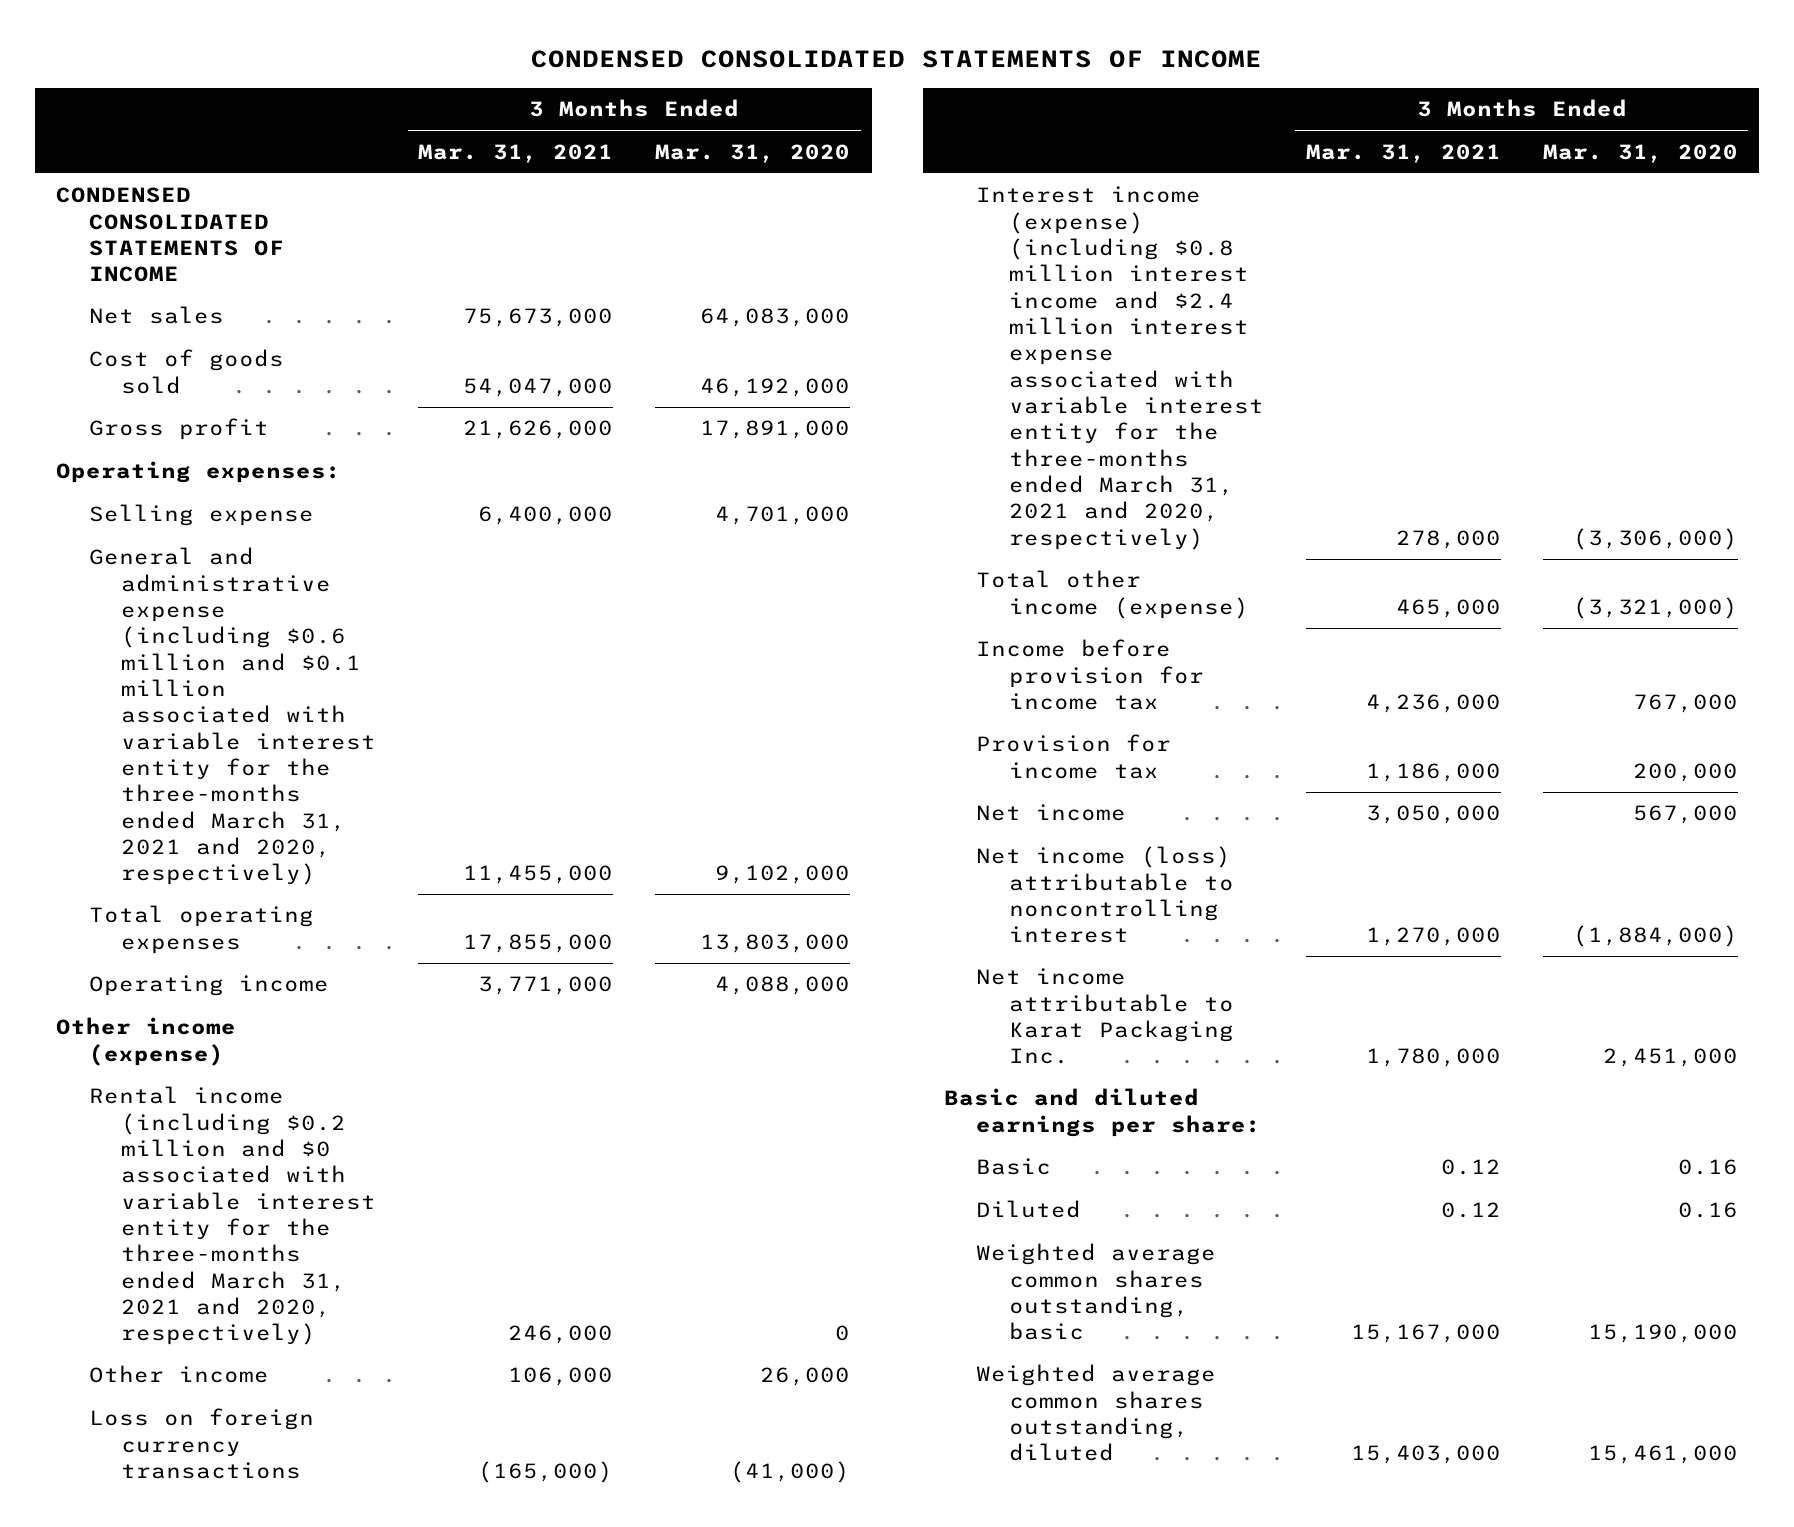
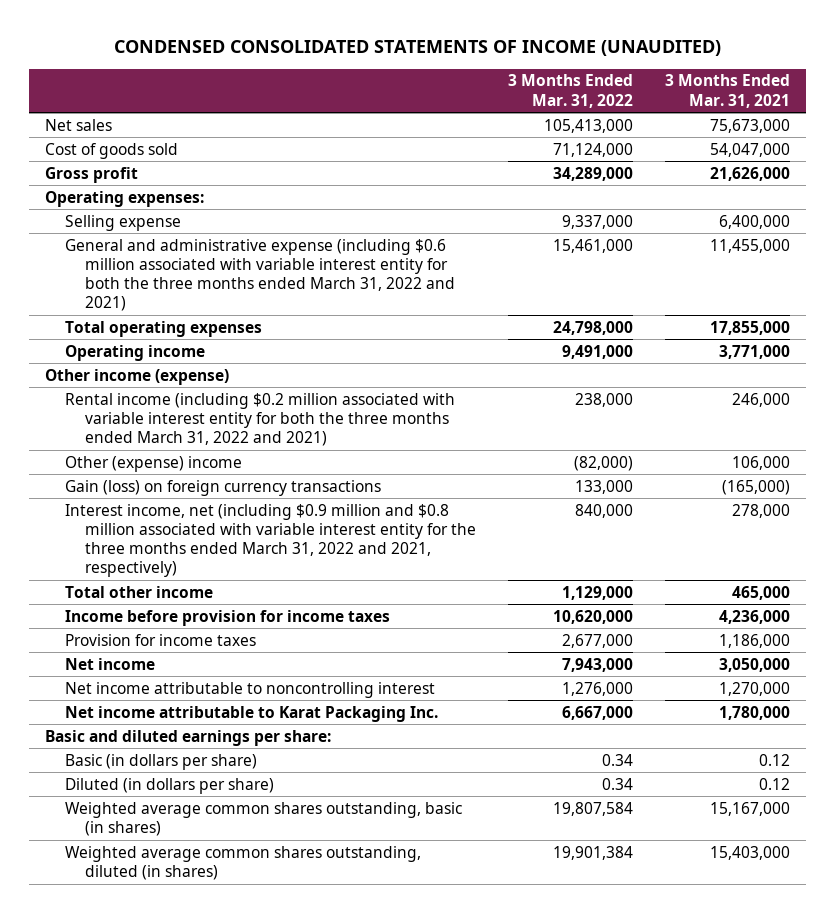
[531,50,1263,69] CONDENSED CONSOLIDATED STATEMENTS OF INCOME -> [113,40,721,57] CONDENSED CONSOLIDATED STATEMENTS OF INCOME (UNAUDITED)
[655,143,851,163] Mar. 31, 2020 -> none
none -> [508,74,634,108] 3 Months Ended Mar. 31, 2022
[56,187,284,283] CONDENSED CONSOLIDATED STATEMENTS OF INCOME -> none
[88,547,377,886] General and administrative expense (including $0.6 million and $0.1 million associated with variable interest entity for the three-months ended March 31, 2021 and 2020, respectively) -> [64,238,455,312] General and administrative expense (including $0.6 million associated with variable interest entity for both the three months ended March 31, 2022 and 2021)
[88,1086,377,1346] Rental income (including $0.2 million and $0 associated with variable interest entity for the three-months ended March 31, 2021 and 2020, respectively) -> [64,392,455,447] Rental income (including $0.2 million associated with variable interest entity for both the three months ended March 31, 2022 and 2021)
[88,1365,269,1384] Other income -> [64,455,242,472] Other (expense) income
[88,1408,314,1480] Loss on foreign currency transactions -> [64,479,381,496] Gain (loss) on foreign currency transactions
[976,186,1264,550] Interest income (expense) (including $0.8 million interest income and $2.4 million interest expense associated with variable interest entity for the three-months ended March 31, 2021 and 2020, respectively) -> [64,503,476,578] Interest income, net (including $0.9 million and $0.8 million associated with variable interest entity for the three months ended March 31, 2022 and 2021, respectively)
[976,570,1249,619] Total other income (expense) -> [64,585,213,598] Total other income
[976,639,1204,711] Income before provision for income tax -> [64,609,390,626] Income before provision for income taxes
[976,734,1172,779] Provision for income tax -> [64,633,256,646] Provision for income taxes
[976,846,1234,944] Net income (loss) attributable to noncontrolling interest -> [64,681,435,698] Net income attributable to noncontrolling interest
[976,1158,1052,1176] Basic -> [64,753,257,770] Basic (in dollars per share)
[976,1200,1082,1219] Diluted -> [64,777,274,794] Diluted (in dollars per share)
[976,1243,1217,1341] Weighted average common shares outstanding, basic -> [64,801,462,837] Weighted average common shares outstanding, basic (in shares)
[976,1364,1217,1462] Weighted average common shares outstanding, diluted -> [64,845,421,881] Weighted average common shares outstanding, diluted (in shares)

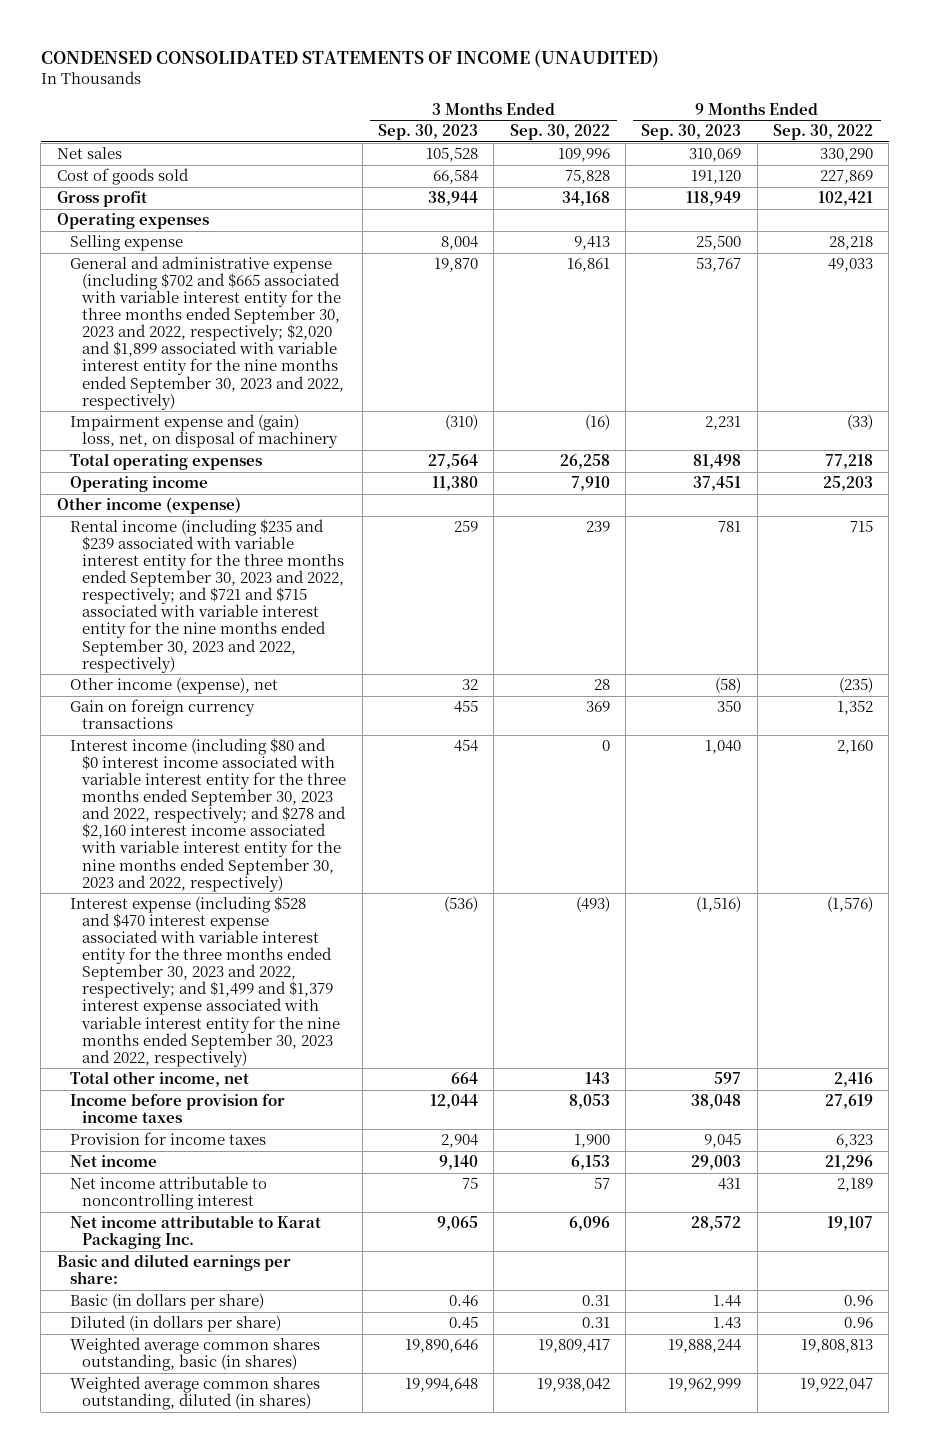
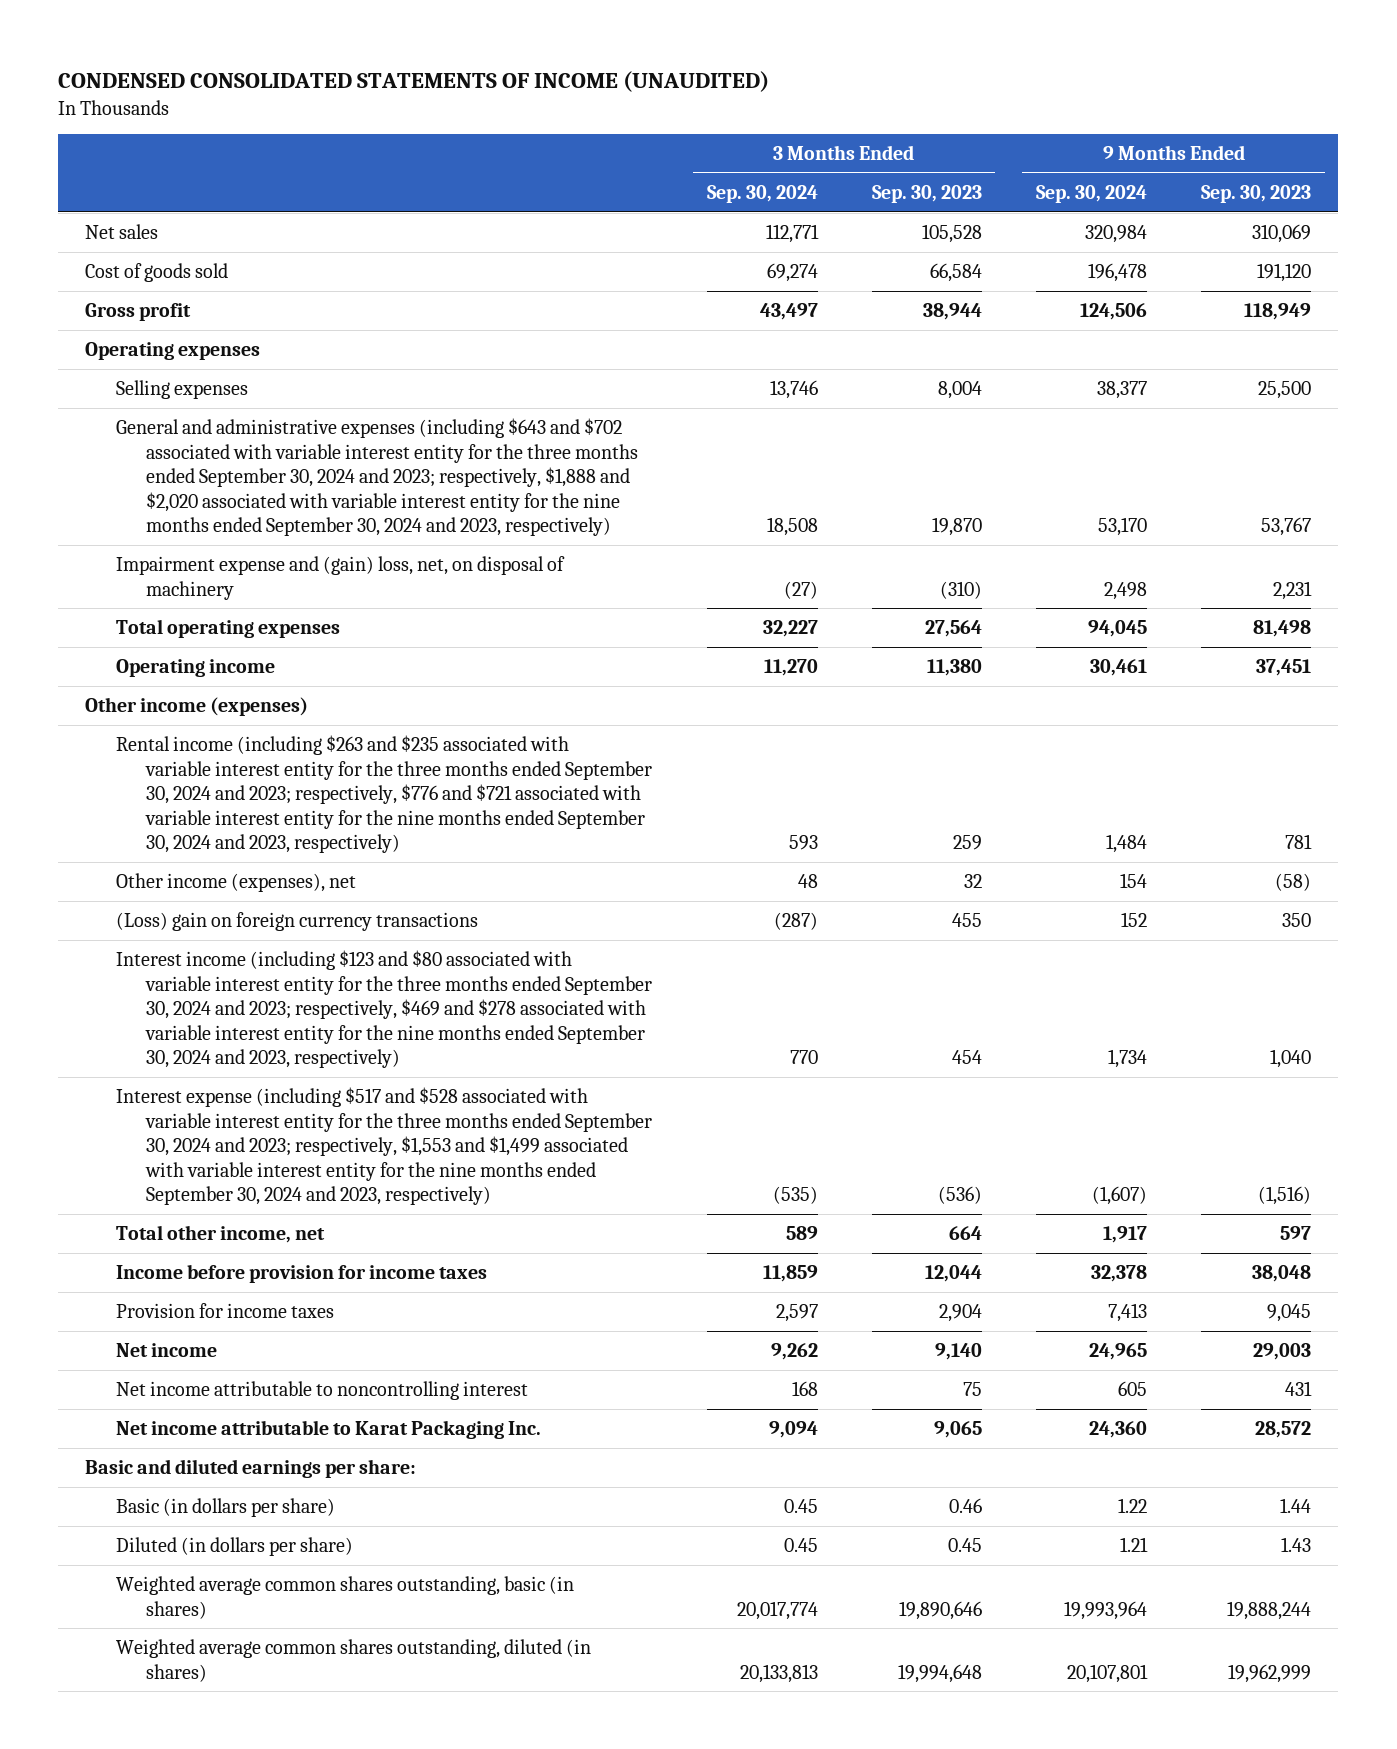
[509,124,610,141] Sep. 30, 2022 -> none
[772,124,873,141] Sep. 30, 2022 -> none
none -> [706,184,818,203] Sep. 30, 2024
none -> [1036,184,1148,203] Sep. 30, 2024
[69,235,183,252] Selling expense -> [115,380,248,400] Selling expenses
[69,256,345,410] General and administrative expense (including $702 and $665 associated with variable interest entity for the three months ended September 30, 2023 and 2022, respectively; $2,020 and $1,899 associated with variable interest entity for the nine months ended September 30, 2023 and 2022, respectively) -> [115,418,639,537] General and administrative expenses (including $643 and $702 associated with variable interest entity for the three months ended September 30, 2024 and 2023; respectively, $1,888 and $2,020 associated with variable interest entity for the nine months ended September 30, 2024 and 2023, respectively)
[56,497,241,515] Other income (expense) -> [85,697,309,717] Other income (expenses)
[69,519,345,673] Rental income (including $235 and $239 associated with variable interest entity for the three months ended September 30, 2023 and 2022, respectively; and $721 and $715 associated with variable interest entity for the nine months ended September 30, 2023 and 2022, respectively) -> [115,735,653,854] Rental income (including $263 and $235 associated with variable interest entity for the three months ended September 30, 2024 and 2023; respectively, $776 and $721 associated with variable interest entity for the nine months ended September 30, 2024 and 2023, respectively)
[69,677,278,695] Other income (expense), net -> [115,873,356,893] Other income (expenses), net
[69,699,255,730] Gain on foreign currency transactions -> [115,912,478,932] (Loss) gain on foreign currency transactions
[69,738,347,892] Interest income (including $80 and $0 interest income associated with variable interest entity for the three months ended September 30, 2023 and 2022, respectively; and $278 and $2,160 interest income associated with variable interest entity for the nine months ended September 30, 2023 and 2022, respectively) -> [115,950,653,1069] Interest income (including $123 and $80 associated with variable interest entity for the three months ended September 30, 2024 and 2023; respectively, $469 and $278 associated with variable interest entity for the nine months ended September 30, 2024 and 2023, respectively)
[69,896,341,1067] Interest expense (including $528 and $470 interest expense associated with variable interest entity for the three months ended September 30, 2023 and 2022, respectively; and $1,499 and $1,379 interest expense associated with variable interest entity for the nine months ended September 30, 2023 and 2022, respectively) -> [115,1087,653,1206] Interest expense (including $517 and $528 associated with variable interest entity for the three months ended September 30, 2024 and 2023; respectively, $1,553 and $1,499 associated with variable interest entity for the nine months ended September 30, 2024 and 2023, respectively)

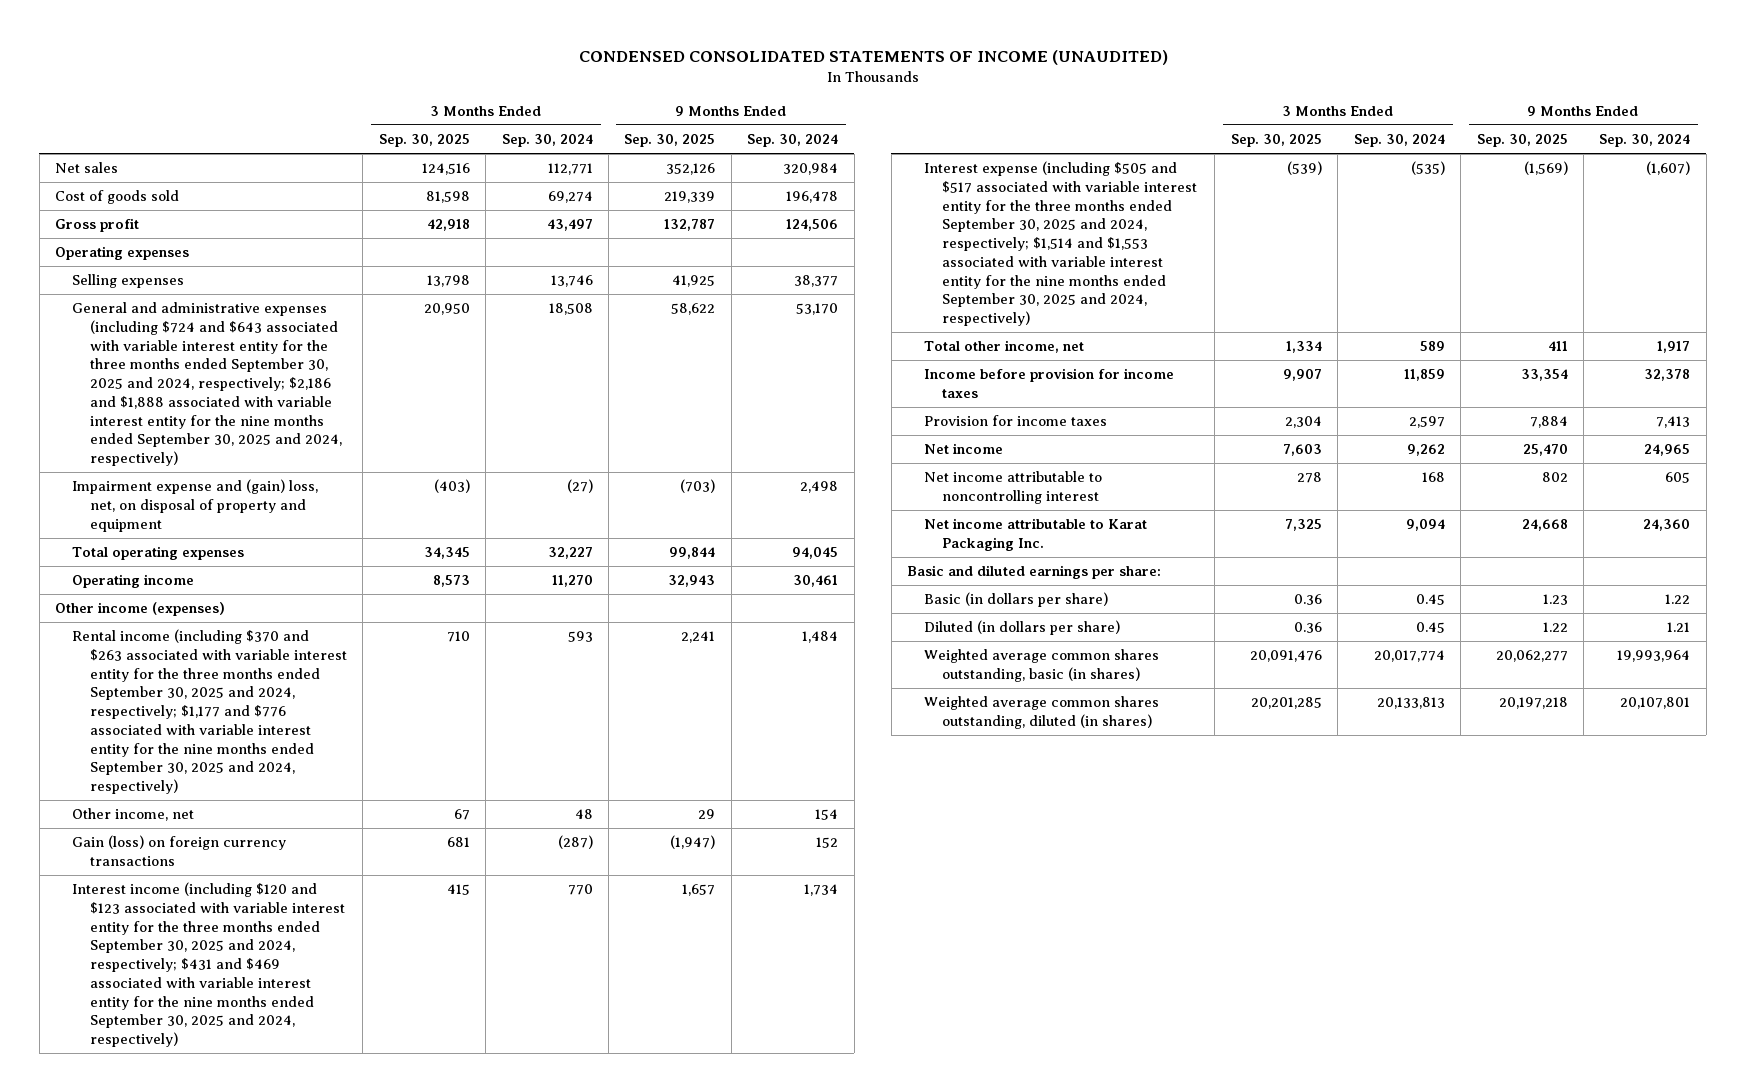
[871,184,982,203] Sep. 30, 2023 -> none
[1201,184,1312,203] Sep. 30, 2023 -> none
none -> [378,134,470,148] Sep. 30, 2025
none -> [624,134,716,148] Sep. 30, 2025
[115,418,639,537] General and administrative expenses (including $643 and $702 associated with variable interest entity for the three months ended September 30, 2024 and 2023; respectively, $1,888 and $2,020 associated with variable interest entity for the nine months ended September 30, 2024 and 2023, respectively) -> [72,302,342,467] General and administrative expenses (including $724 and $643 associated with variable interest entity for the three months ended September 30, 2025 and 2024, respectively; $2,186 and $1,888 associated with variable interest entity for the nine months ended September 30, 2025 and 2024, respectively)
[115,556,565,600] Impairment expense and (gain) loss, net, on disposal of machinery -> [72,479,319,532] Impairment expense and (gain) loss, net, on disposal of property and equipment
[115,735,653,854] Rental income (including $263 and $235 associated with variable interest entity for the three months ended September 30, 2024 and 2023; respectively, $776 and $721 associated with variable interest entity for the nine months ended September 30, 2024 and 2023, respectively) -> [72,629,347,795] Rental income (including $370 and $263 associated with variable interest entity for the three months ended September 30, 2025 and 2024, respectively; $1,177 and $776 associated with variable interest entity for the nine months ended September 30, 2025 and 2024, respectively)
[115,873,356,893] Other income (expenses), net -> [72,808,195,822] Other income, net
[115,912,478,932] (Loss) gain on foreign currency transactions -> [72,835,287,866] Gain (loss) on foreign currency transactions
[115,950,653,1069] Interest income (including $123 and $80 associated with variable interest entity for the three months ended September 30, 2024 and 2023; respectively, $469 and $278 associated with variable interest entity for the nine months ended September 30, 2024 and 2023, respectively) -> [72,882,345,1048] Interest income (including $120 and $123 associated with variable interest entity for the three months ended September 30, 2025 and 2024, respectively; $431 and $469 associated with variable interest entity for the nine months ended September 30, 2025 and 2024, respectively)
[115,1087,653,1206] Interest expense (including $517 and $528 associated with variable interest entity for the three months ended September 30, 2024 and 2023; respectively, $1,553 and $1,499 associated with variable interest entity for the nine months ended September 30, 2024 and 2023, respectively) -> [924,161,1197,327] Interest expense (including $505 and $517 associated with variable interest entity for the three months ended September 30, 2025 and 2024, respectively; $1,514 and $1,553 associated with variable interest entity for the nine months ended September 30, 2025 and 2024, respectively)

